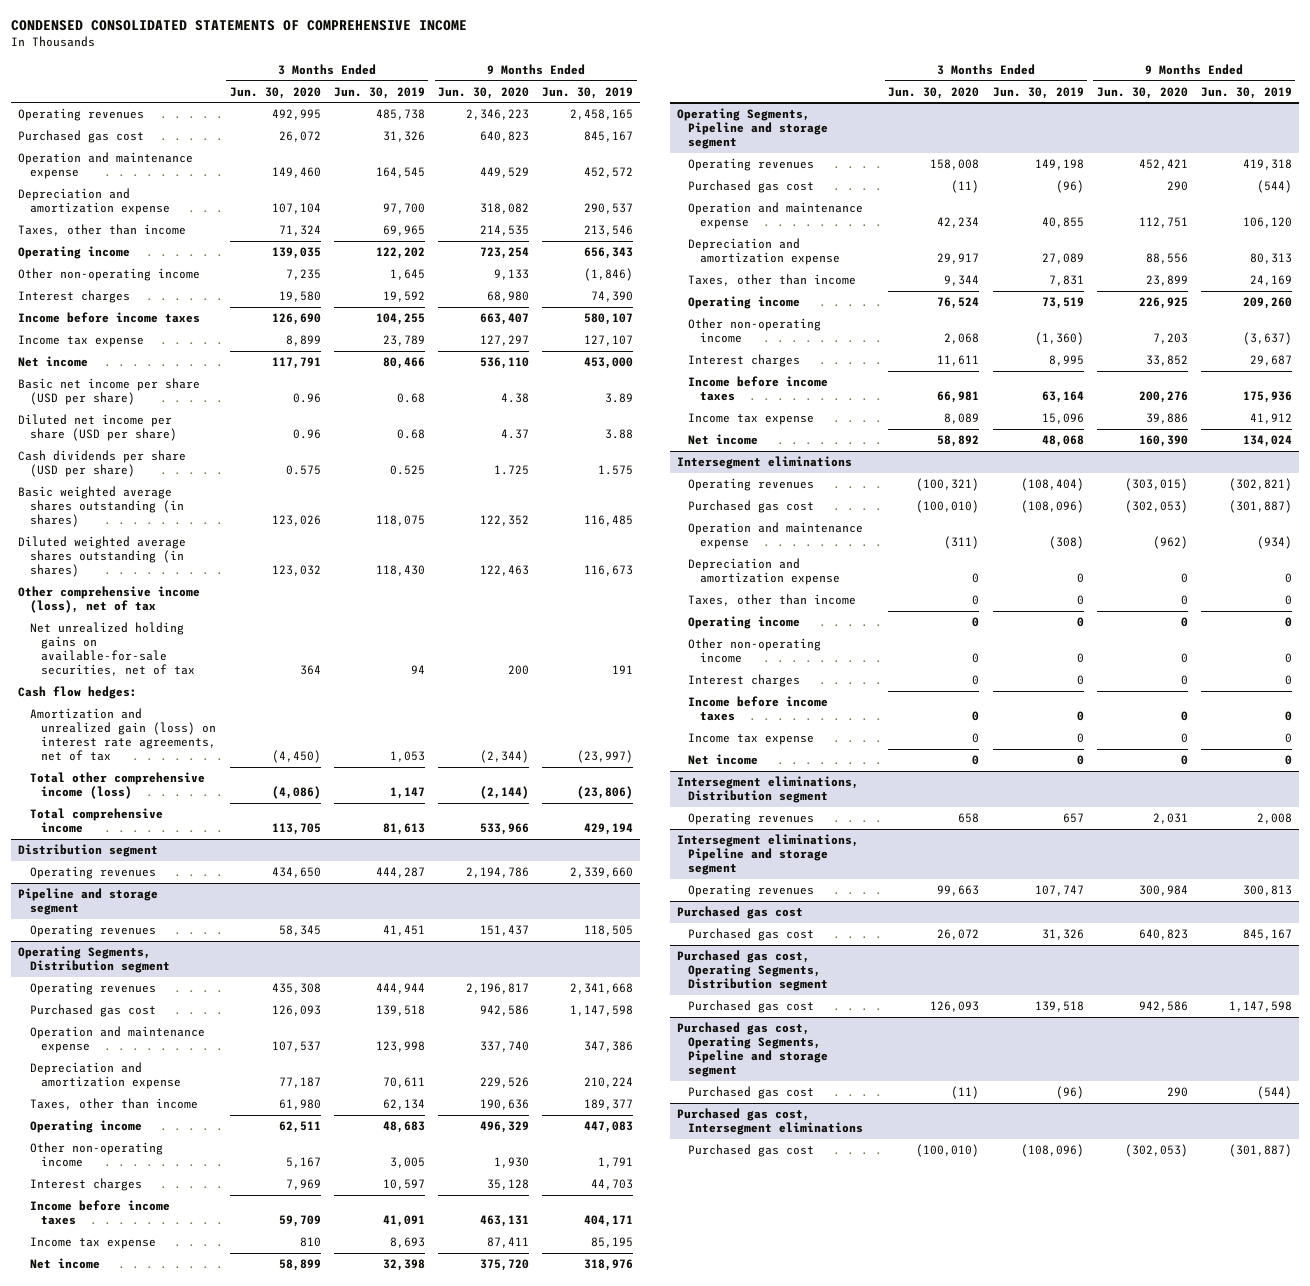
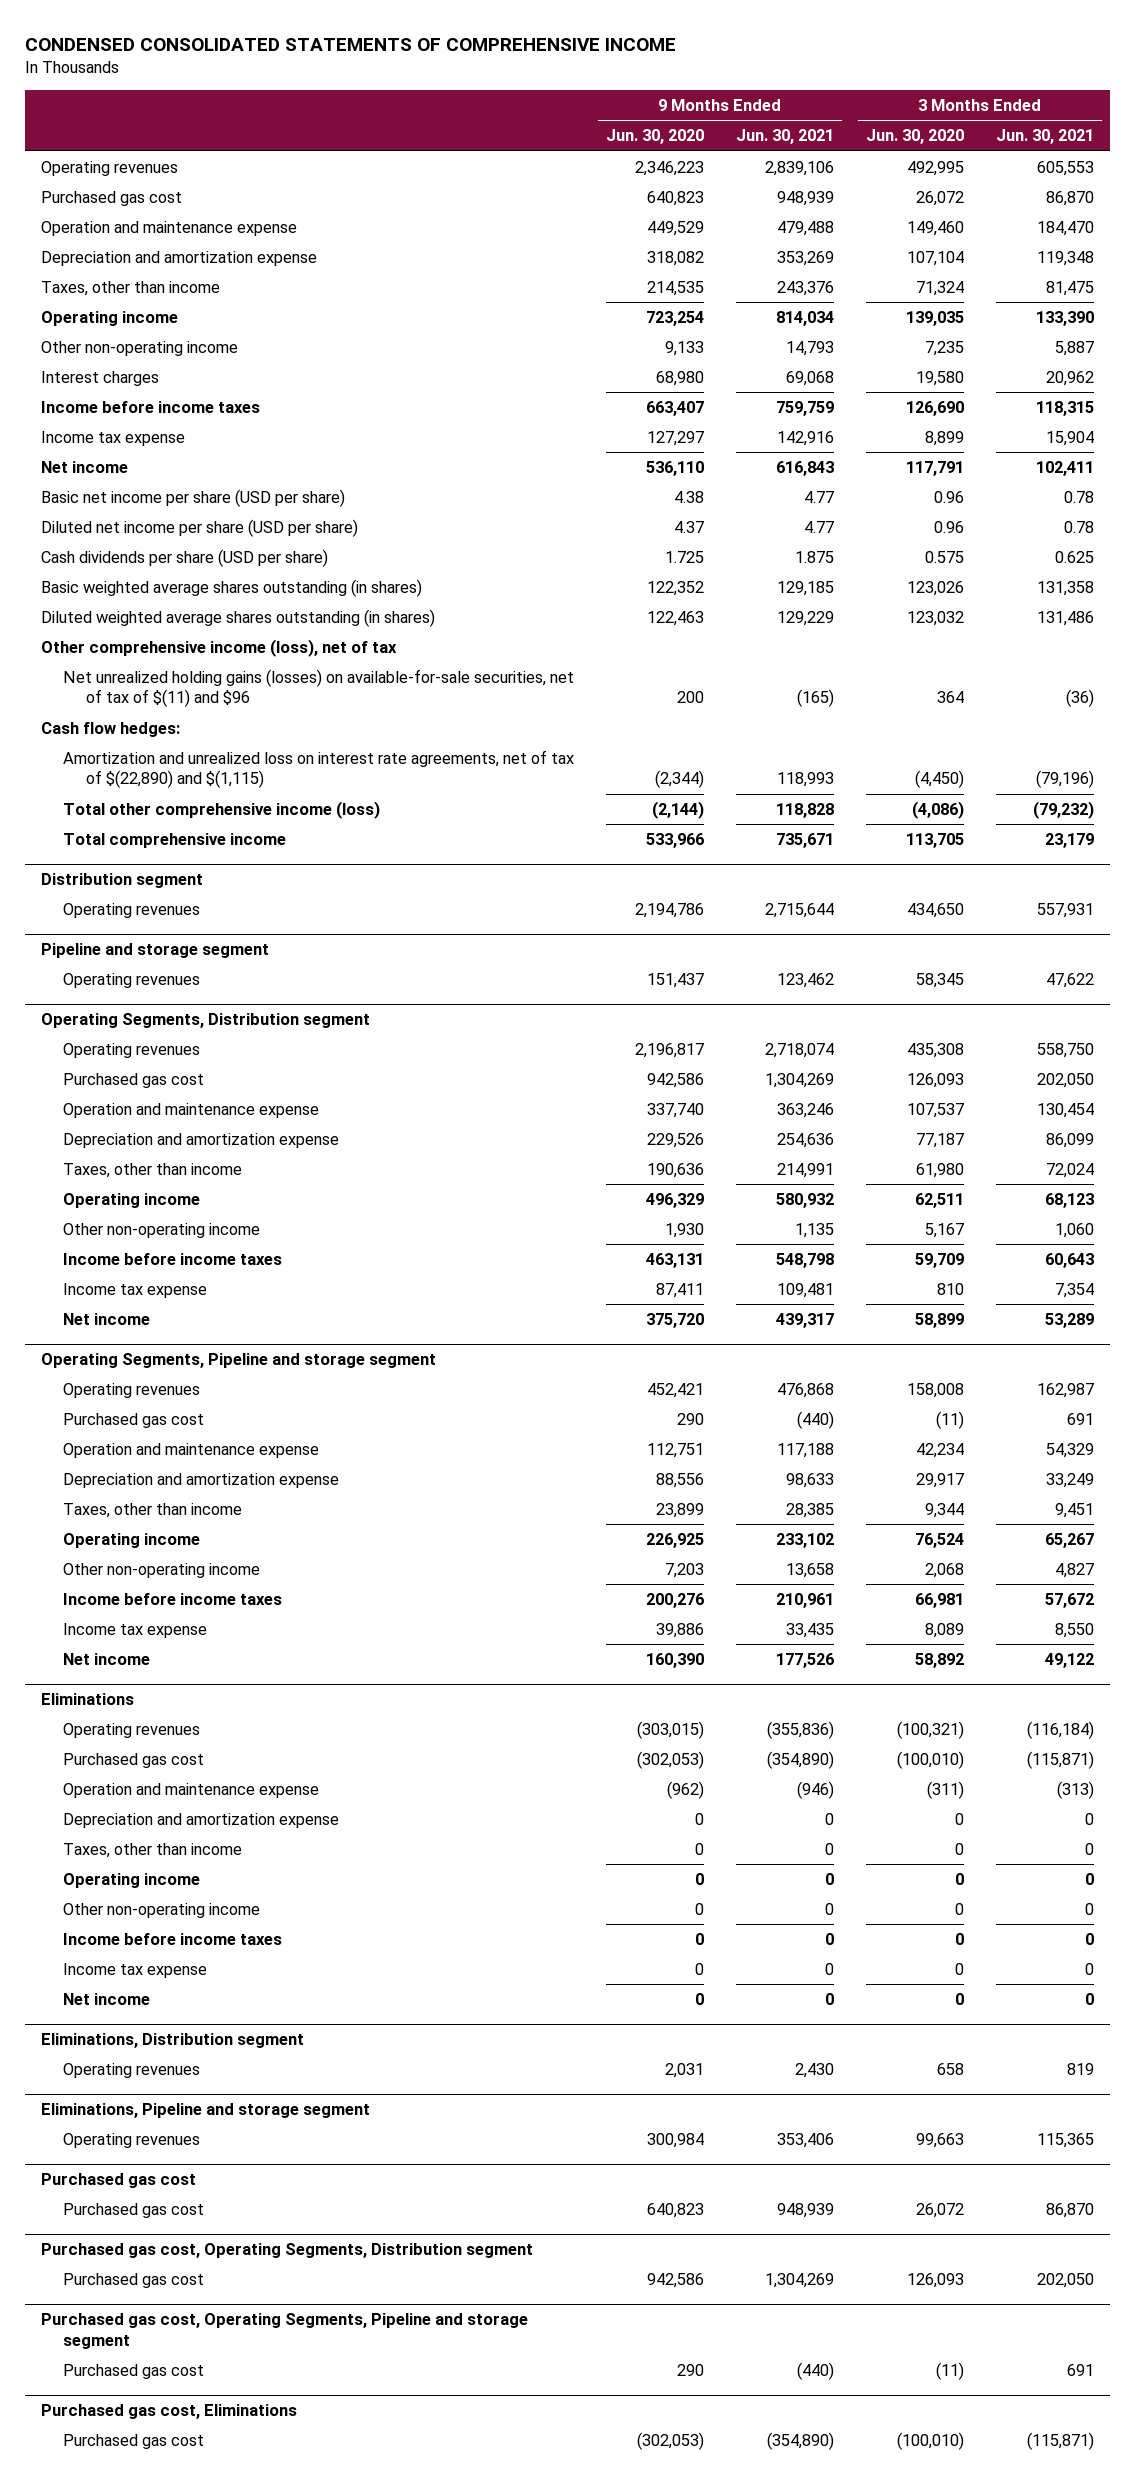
[333,86,425,99] Jun. 30, 2019 -> none
[542,86,634,99] Jun. 30, 2019 -> none
none -> [736,129,835,145] Jun. 30, 2021
none -> [996,129,1095,145] Jun. 30, 2021
[29,622,196,677] Net unrealized holding gains on available-for-sale securities, net of tax -> [63,669,575,708] Net unrealized holding gains (losses) on available-for-sale securities, net of tax of $(11) and $96
[29,708,217,762] Amortization and unrealized gain (loss) on interest rate agreements, net of tax -> [63,750,575,789] Amortization and unrealized loss on interest rate agreements, net of tax of $(22,890) and $(1,115)
[29,1178,142,1192] Interest charges -> none
[688,354,801,368] Interest charges -> none
[676,456,852,470] Intersegment eliminations -> [41,1693,135,1706] Eliminations
[688,674,801,688] Interest charges -> none
[676,776,859,804] Intersegment eliminations, Distribution segment -> [41,2033,305,2049] Eliminations, Distribution segment
[676,834,859,876] Intersegment eliminations, Pipeline and storage segment -> [41,2103,371,2119] Eliminations, Pipeline and storage segment
[676,1108,864,1136] Purchased gas cost, Intersegment eliminations -> [41,2404,298,2420] Purchased gas cost, Eliminations

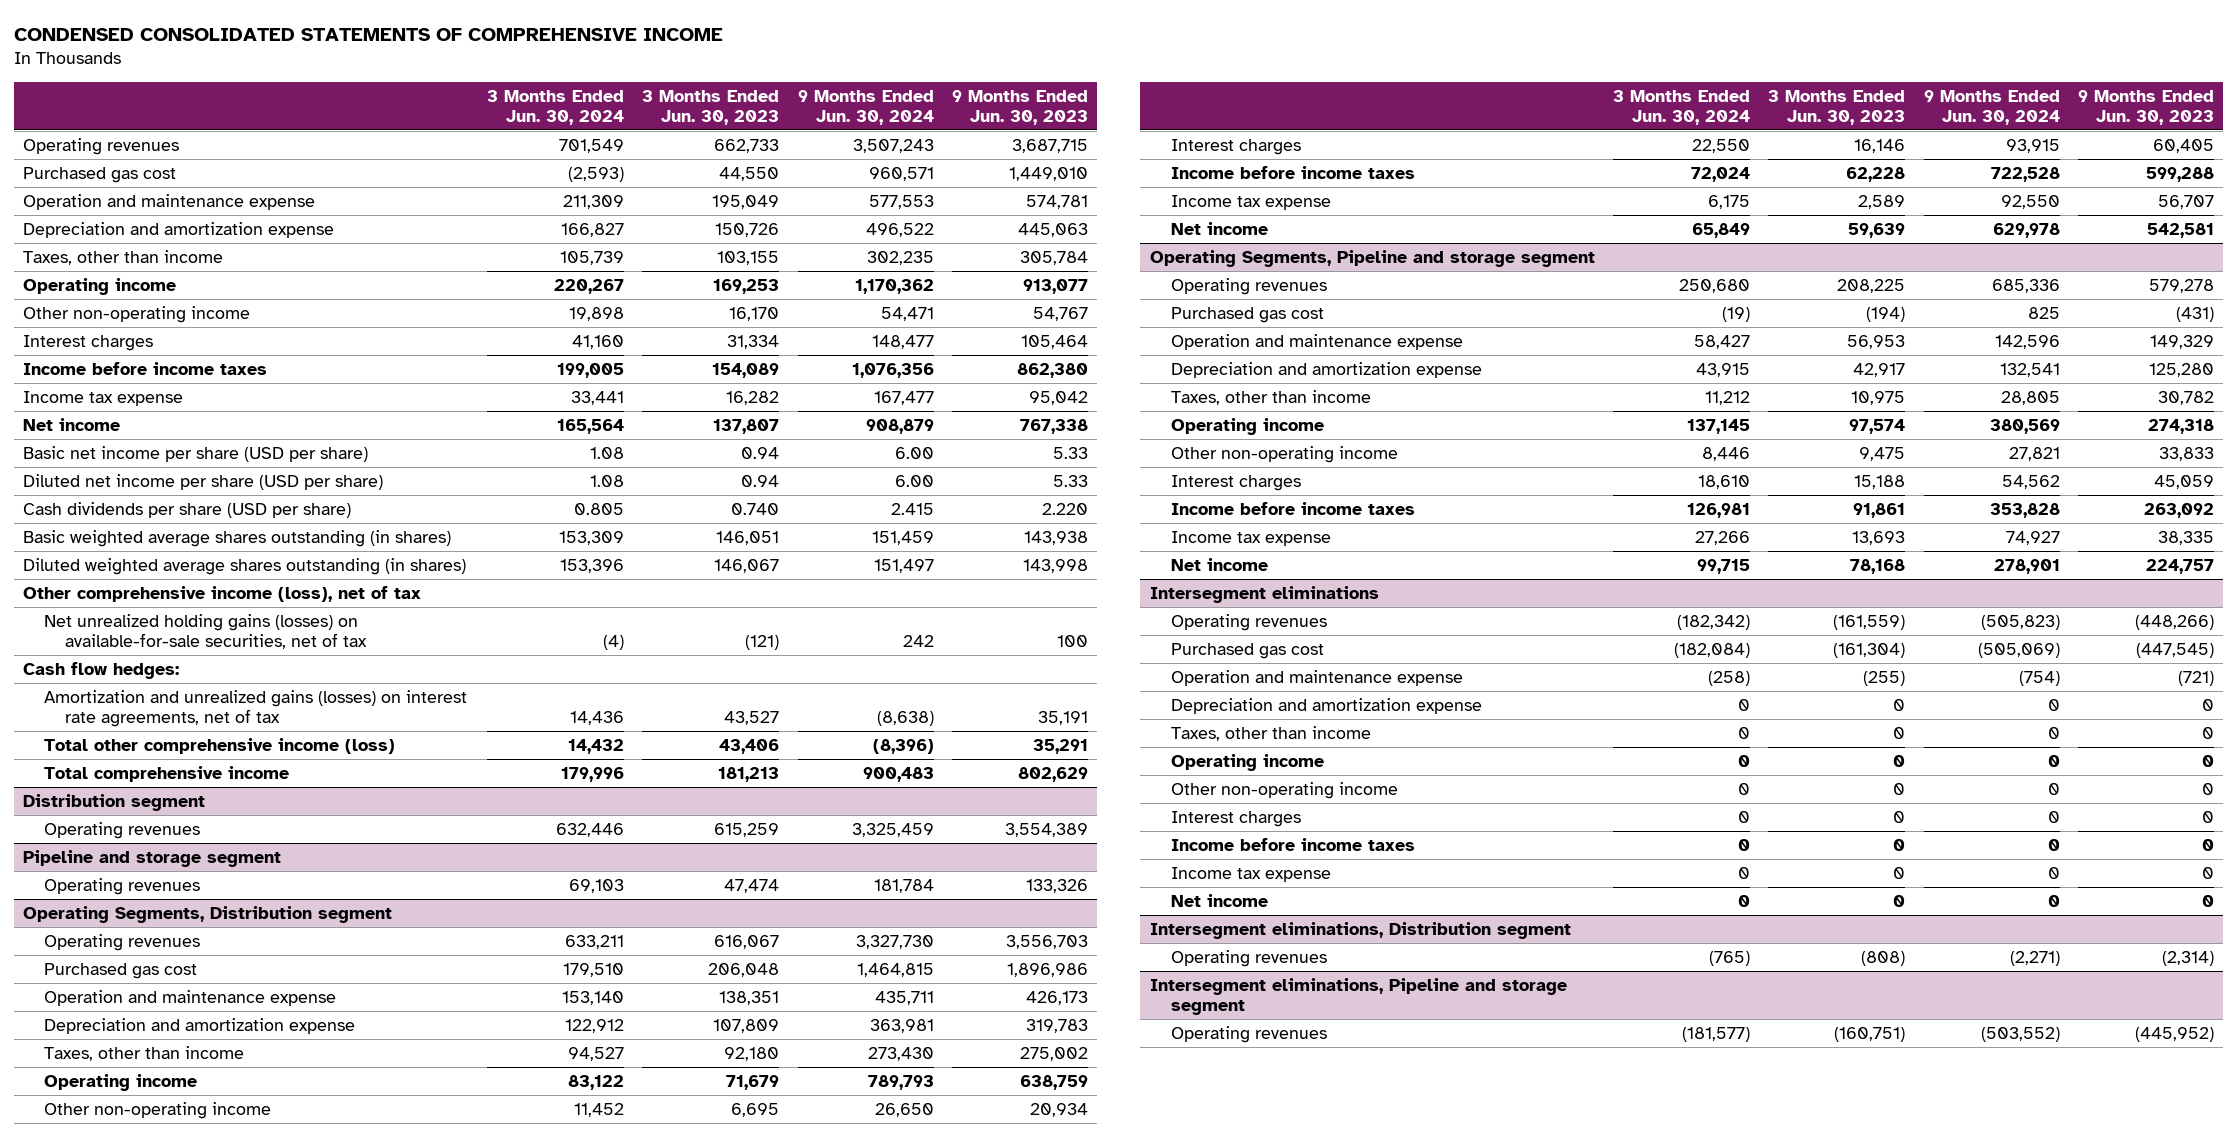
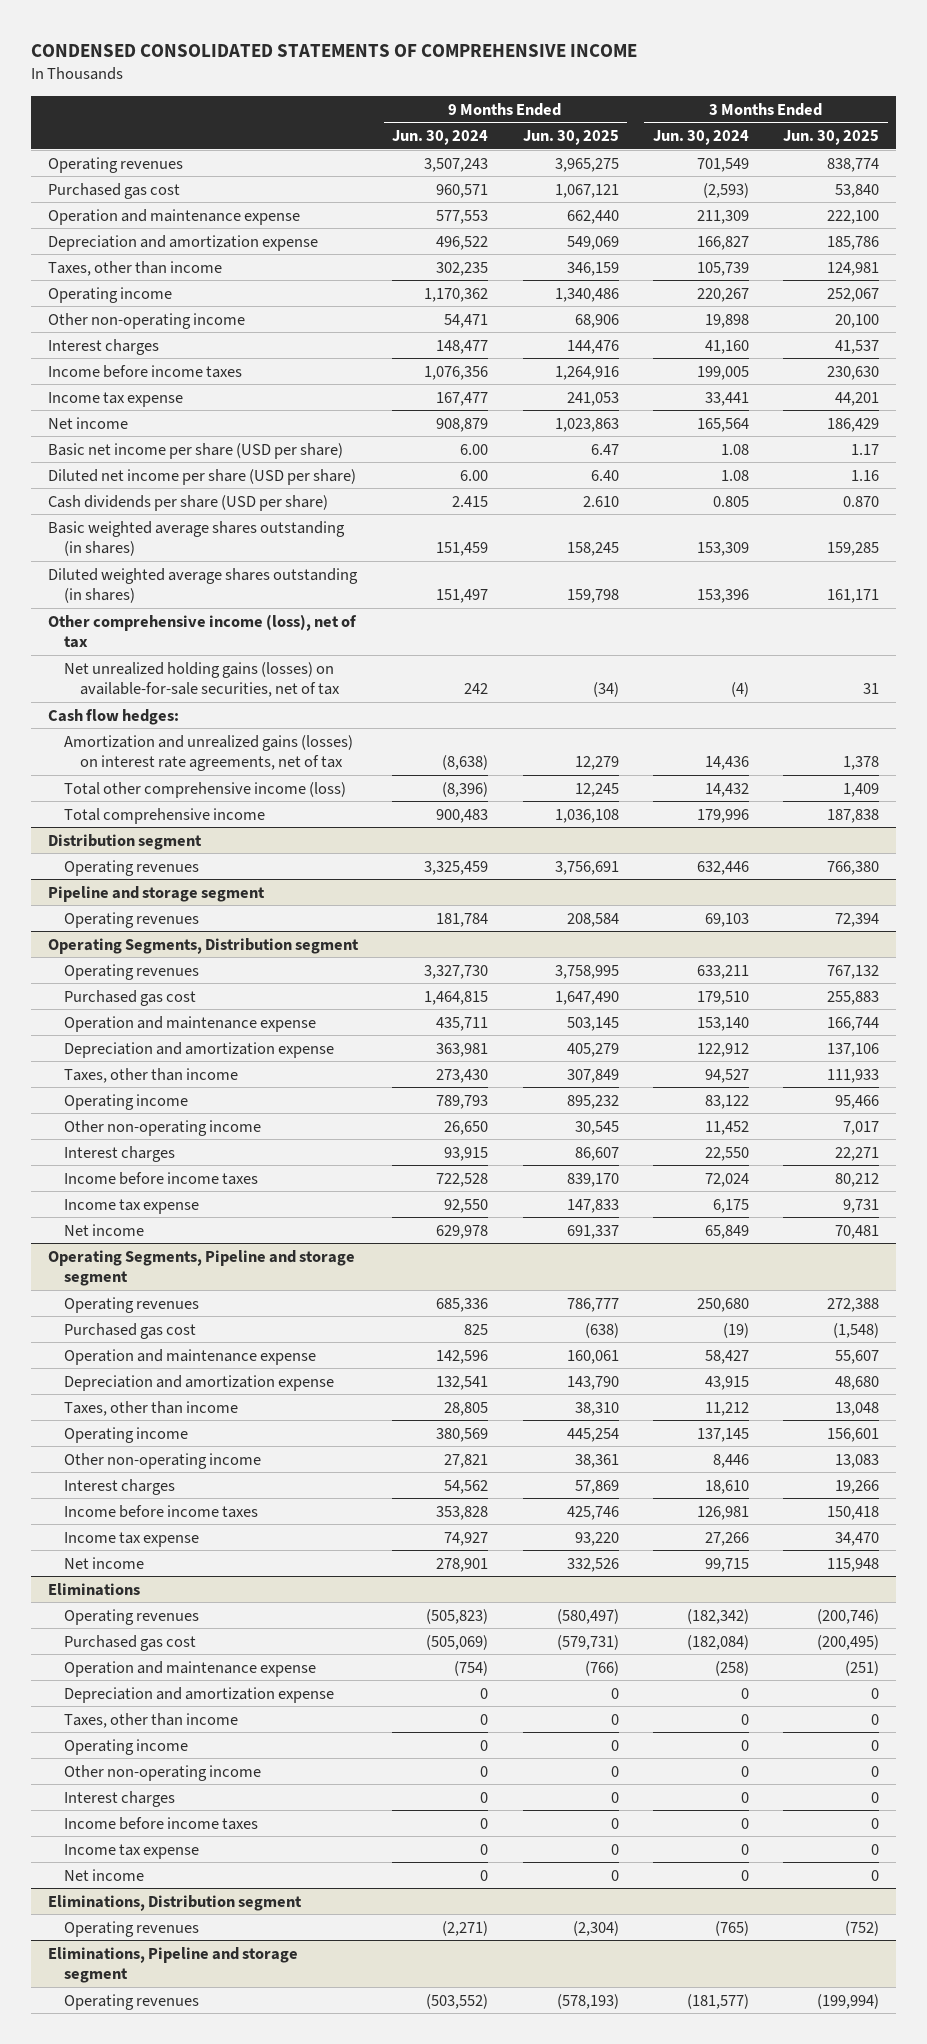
[642,89,780,125] 3 Months Ended Jun. 30, 2023 -> none
[952,89,1089,125] 9 Months Ended Jun. 30, 2023 -> none
none -> [522,129,619,145] Jun. 30, 2025
none -> [783,129,880,145] Jun. 30, 2025
[1149,585,1379,603] Intersegment eliminations -> [48,1582,141,1596] Eliminations
[1149,921,1571,939] Intersegment eliminations, Distribution segment -> [48,1894,303,1911] Eliminations, Distribution segment
[1149,977,1567,1016] Intersegment eliminations, Pipeline and storage segment -> [48,1946,299,1984] Eliminations, Pipeline and storage segment

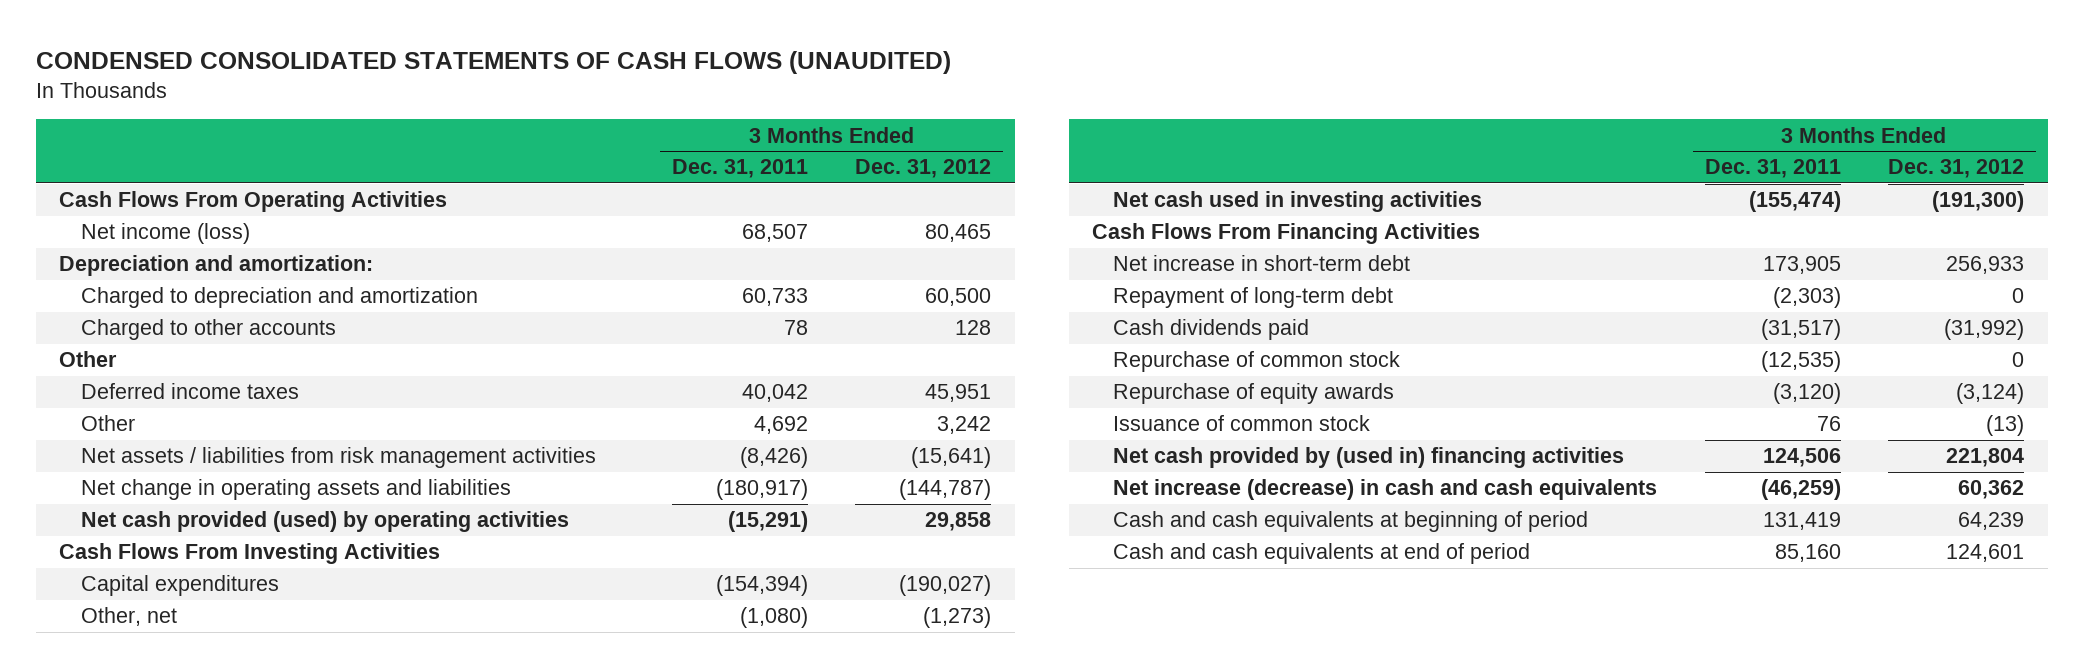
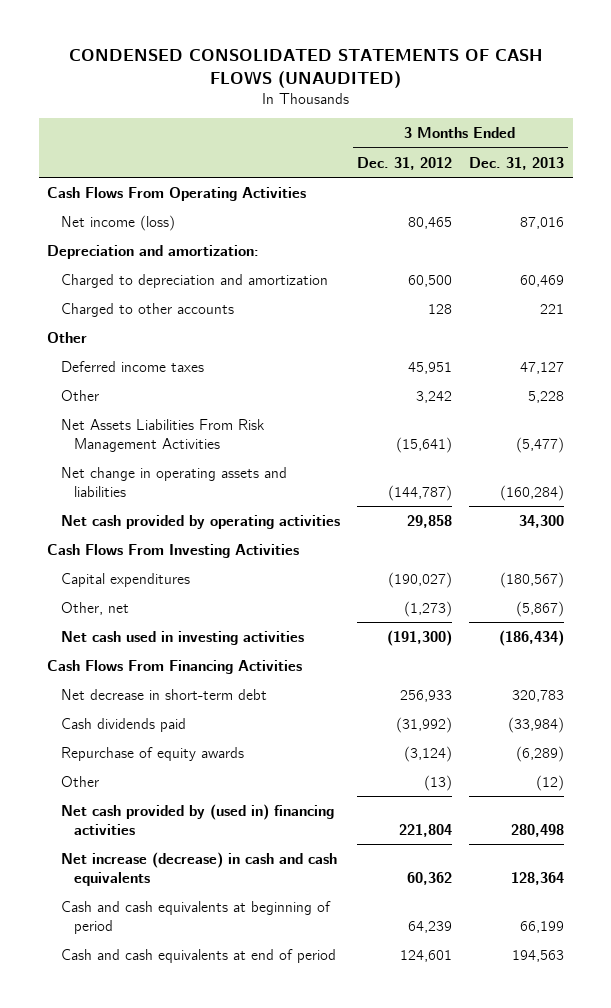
[672,159,809,179] Dec. 31, 2011 -> none
none -> [469,156,565,170] Dec. 31, 2013
[80,447,596,469] Net assets / liabilities from risk management activities -> [60,418,265,452] Net Assets Liabilities From Risk Management Activities
[80,511,569,533] Net cash provided (used) by operating activities -> [60,514,340,529] Net cash provided by operating activities
[1113,287,1394,309] Repayment of long-term debt -> none
[1113,255,1411,272] Net increase in short-term debt -> [60,688,267,700] Net decrease in short-term debt
[1113,351,1401,373] Repurchase of common stock -> none
[1113,415,1371,432] Issuance of common stock -> none
none -> [60,775,99,787] Other

